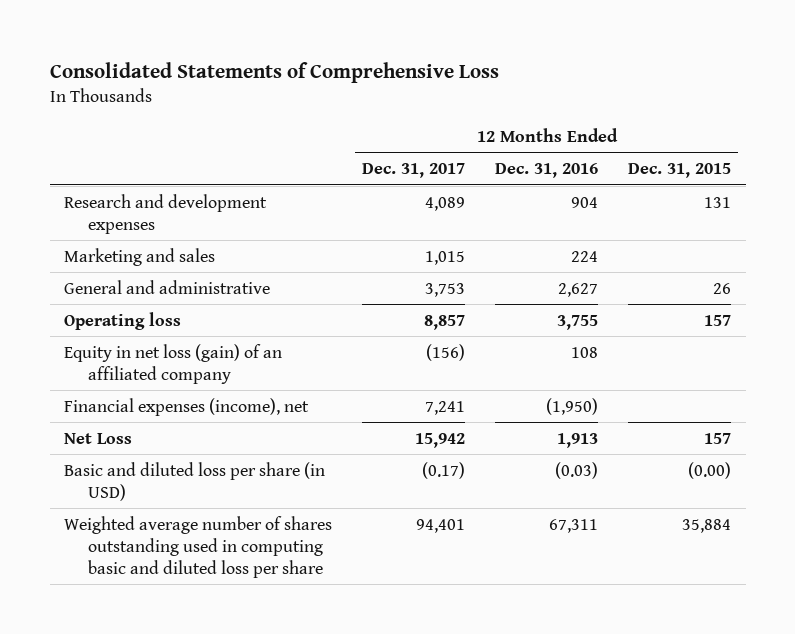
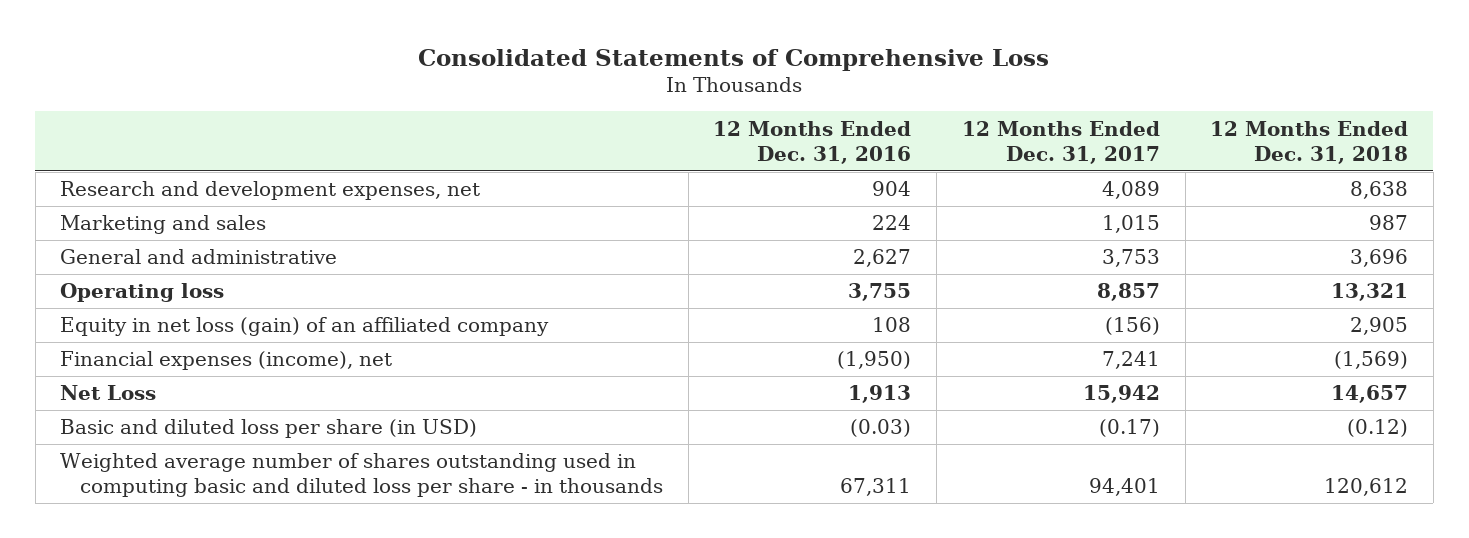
[627,163,731,179] Dec. 31, 2015 -> none
none -> [1210,120,1409,164] 12 Months Ended Dec. 31, 2018
[64,193,268,234] Research and development expenses -> [60,181,481,201] Research and development expenses, net
[64,515,333,578] Weighted average number of shares outstanding used in computing basic and diluted loss per share -> [60,453,663,498] Weighted average number of shares outstanding used in computing basic and diluted loss per share - in thousands

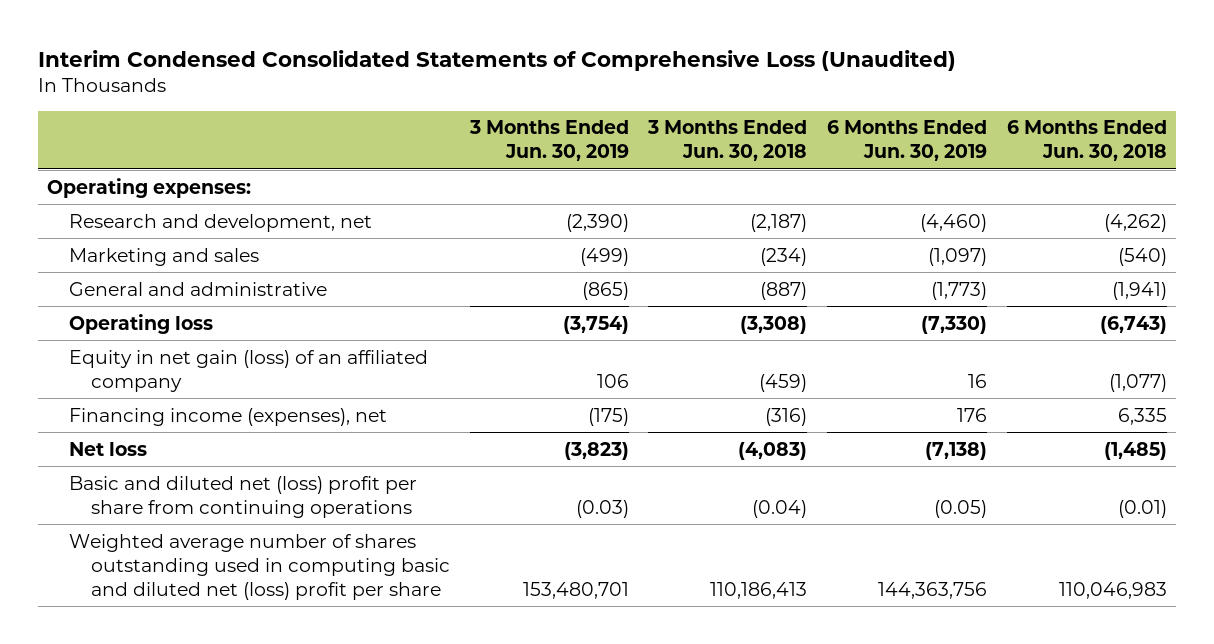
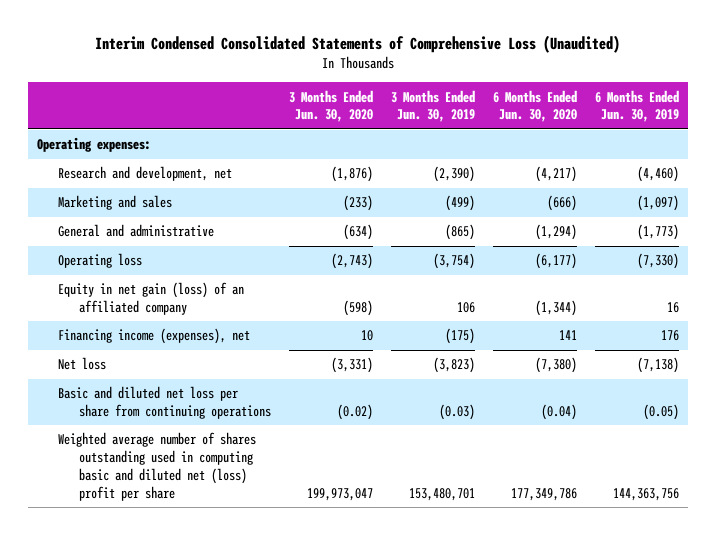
[647,120,808,162] 3 Months Ended Jun. 30, 2018 -> none
[1006,120,1167,162] 6 Months Ended Jun. 30, 2018 -> none
none -> [289,89,374,123] 3 Months Ended Jun. 30, 2020
none -> [493,89,578,123] 6 Months Ended Jun. 30, 2020
[69,475,418,518] Basic and diluted net (loss) profit per share from continuing operations -> [57,386,272,420] Basic and diluted net loss per share from continuing operations

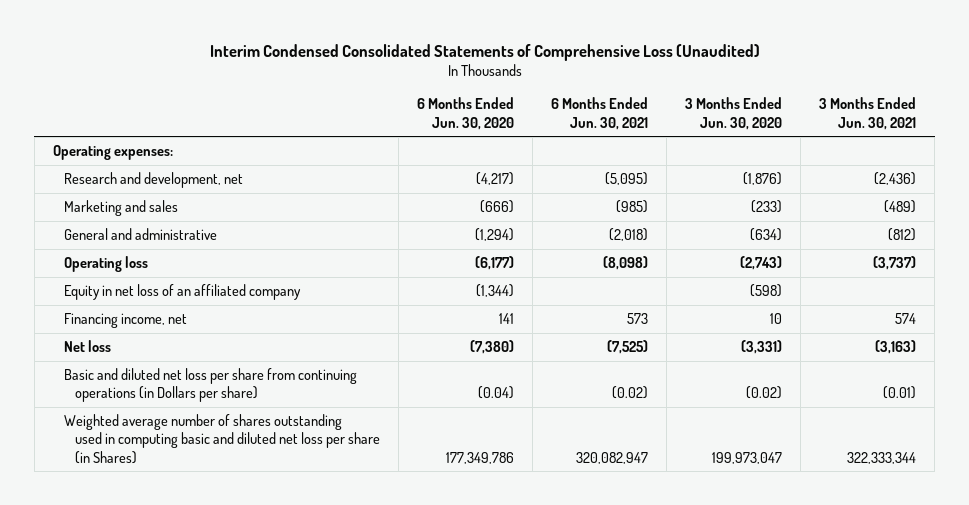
[391,89,476,123] 3 Months Ended Jun. 30, 2019 -> none
[595,89,680,123] 6 Months Ended Jun. 30, 2019 -> none
none -> [551,97,649,130] 6 Months Ended Jun. 30, 2021
none -> [819,97,917,130] 3 Months Ended Jun. 30, 2021
[57,282,244,316] Equity in net gain (loss) of an affiliated company -> [64,284,302,301] Equity in net loss of an affiliated company
[57,328,250,345] Financing income (expenses), net -> [64,313,188,329] Financing income, net
[57,386,272,420] Basic and diluted net loss per share from continuing operations -> [64,368,358,403] Basic and diluted net loss per share from continuing operations (in Dollars per share)
[57,432,256,501] Weighted average number of shares outstanding used in computing basic and diluted net (loss) profit per share -> [64,414,381,464] Weighted average number of shares outstanding used in computing basic and diluted net loss per share (in Shares)

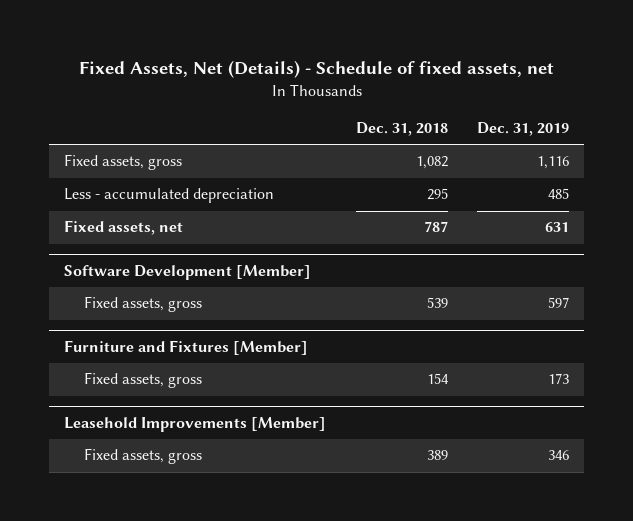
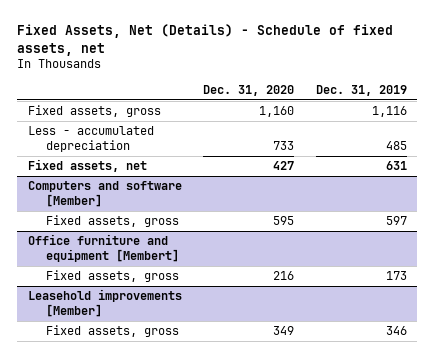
[355,122,448,137] Dec. 31, 2018 -> none
none -> [203,84,295,96] Dec. 31, 2020
[64,264,312,280] Software Development [Member] -> [27,181,182,207] Computers and software [Member]
[64,339,309,355] Furniture and Fixtures [Member] -> [27,234,179,262] Office furniture and equipment [Membert]
[64,416,327,432] Leasehold Improvements [Member] -> [27,289,182,317] Leasehold improvements [Member]

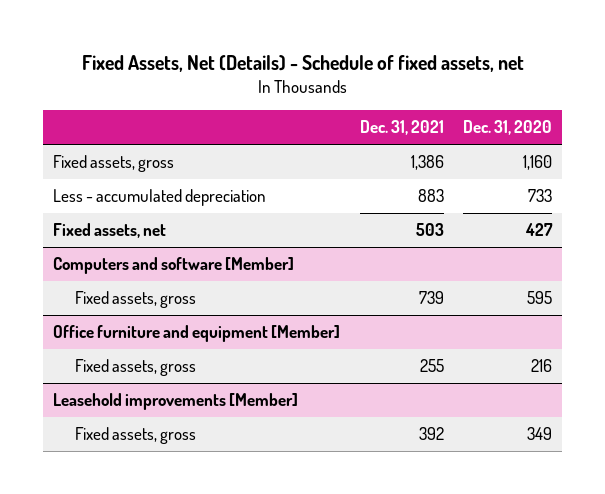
[315,84,407,96] Dec. 31, 2019 -> none
none -> [359,120,444,136] Dec. 31, 2021
[27,234,179,262] Office furniture and equipment [Membert] -> [53,325,341,343] Office furniture and equipment [Member]

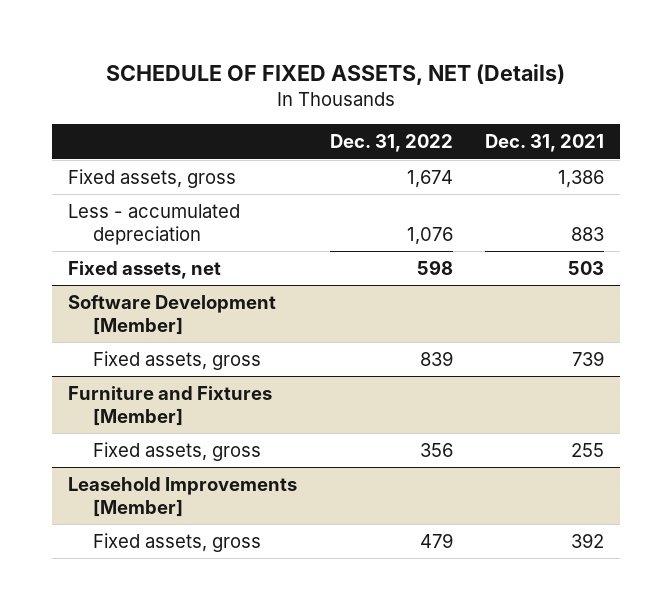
[81,54,524,72] Fixed Assets, Net (Details) - Schedule of fixed assets, net -> [106,63,566,85] SCHEDULE OF FIXED ASSETS, NET (Details)
[463,120,553,136] Dec. 31, 2020 -> none
none -> [329,134,453,153] Dec. 31, 2022
[53,257,295,275] Computers and software [Member] -> [68,294,277,335] Software Development [Member]
[53,325,341,343] Office furniture and equipment [Member] -> [68,385,273,426] Furniture and Fixtures [Member]
[53,393,299,411] Leasehold improvements [Member] -> [68,476,298,517] Leasehold Improvements [Member]

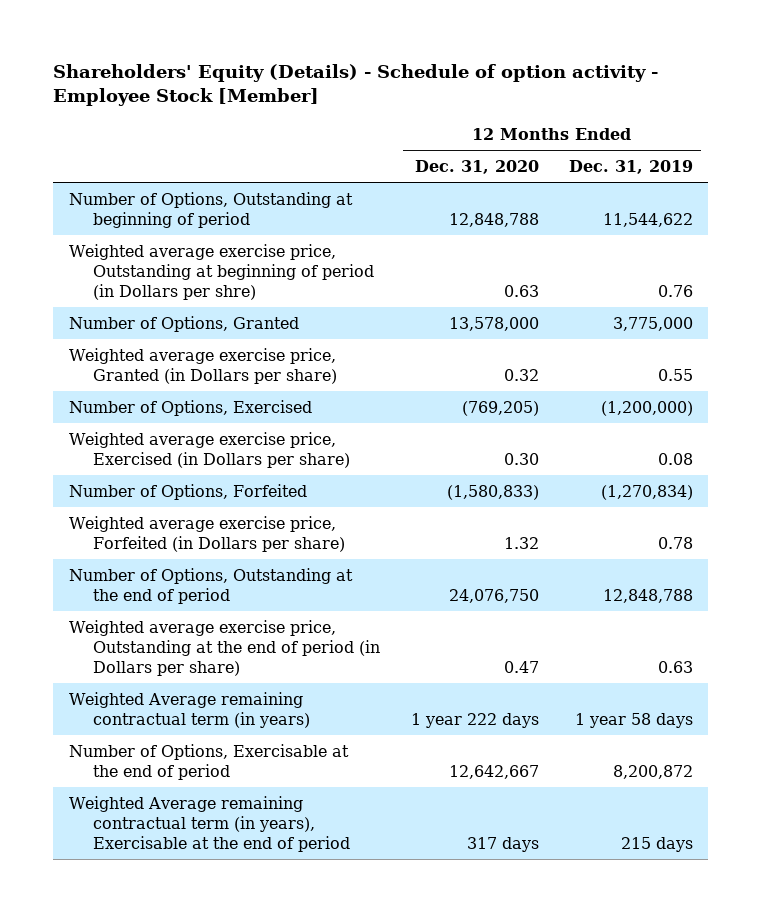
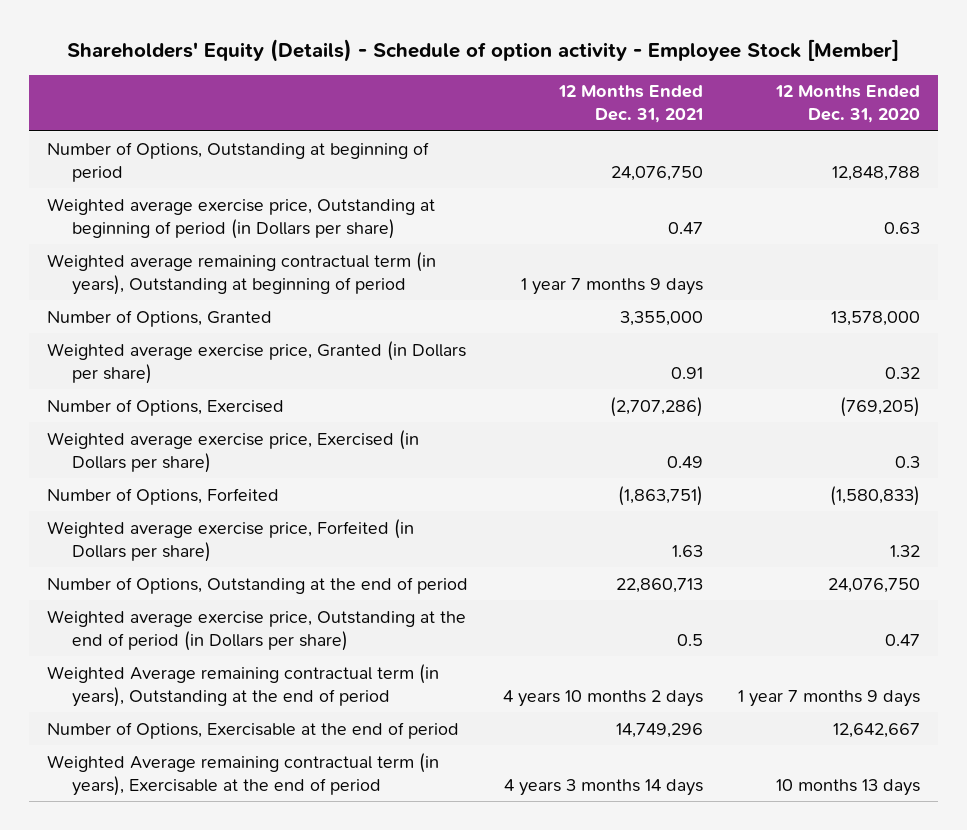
[568,160,693,175] Dec. 31, 2019 -> none
none -> [557,85,703,124] 12 Months Ended Dec. 31, 2021
[68,243,375,301] Weighted average exercise price, Outstanding at beginning of period (in Dollars per shre) -> [46,197,435,239] Weighted average exercise price, Outstanding at beginning of period (in Dollars per share)
none -> [46,251,436,295] Weighted average remaining contractual term (in years), Outstanding at beginning of period
[503,452,539,465] 0.30 -> [895,455,921,468] 0.3
[68,691,311,728] Weighted Average remaining contractual term (in years) -> [46,663,439,707] Weighted Average remaining contractual term (in years), Outstanding at the end of period
[410,712,539,728] 1 year 222 days -> [738,689,921,707] 1 year 7 months 9 days
[466,837,539,853] 317 days -> [776,778,921,796] 10 months 13 days

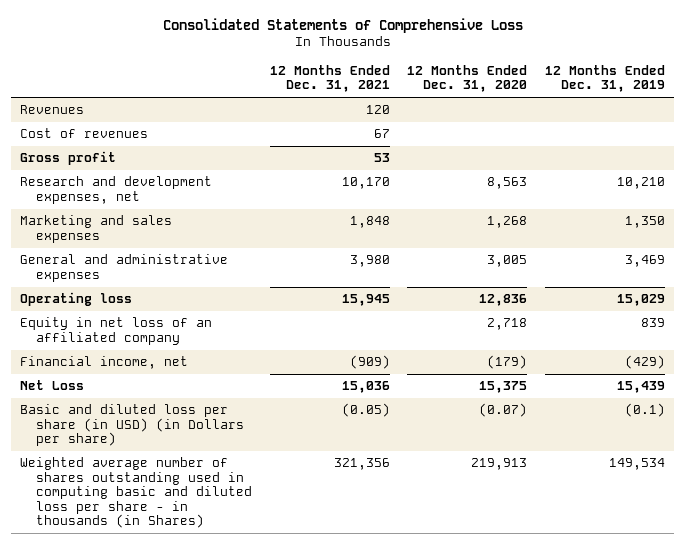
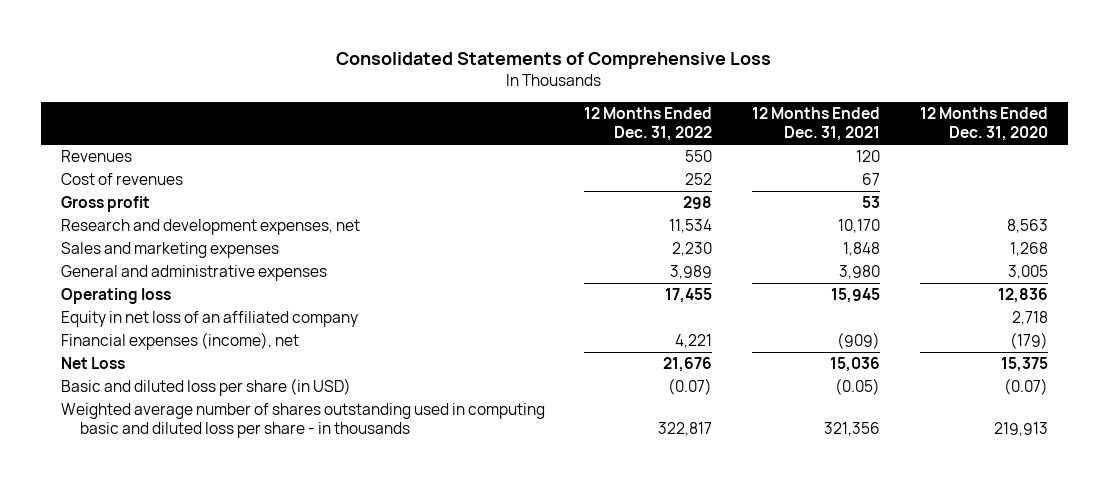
[545,64,666,93] 12 Months Ended Dec. 31, 2019 -> none
none -> [584,107,713,142] 12 Months Ended Dec. 31, 2022
[19,215,172,243] Marketing and sales expenses -> [60,242,279,259] Sales and marketing expenses
[19,356,188,370] Financial income, net -> [60,332,299,351] Financial expenses (income), net
[19,404,244,447] Basic and diluted loss per share (in USD) (in Dollars per share) -> [60,378,351,397] Basic and diluted loss per share (in USD)
[19,457,252,529] Weighted average number of shares outstanding used in computing basic and diluted loss per share - in thousands (in Shares) -> [60,403,545,439] Weighted average number of shares outstanding used in computing basic and diluted loss per share - in thousands

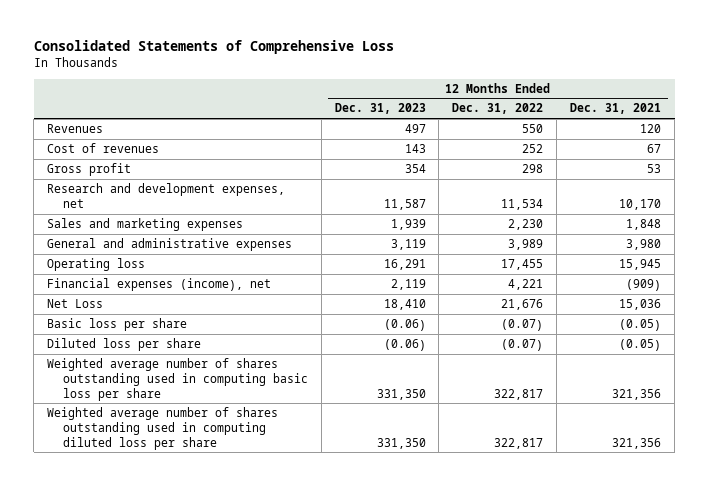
[919,107,1048,142] 12 Months Ended Dec. 31, 2020 -> none
none -> [334,103,426,115] Dec. 31, 2023
[60,311,358,328] Equity in net loss of an affiliated company -> none
[60,378,351,397] Basic and diluted loss per share (in USD) -> [46,318,187,332] Basic loss per share
none -> [46,338,201,352] Diluted loss per share
[60,403,545,439] Weighted average number of shares outstanding used in computing basic and diluted loss per share - in thousands -> [46,358,308,401] Weighted average number of shares outstanding used in computing basic loss per share
none -> [46,407,278,450] Weighted average number of shares outstanding used in computing diluted loss per share

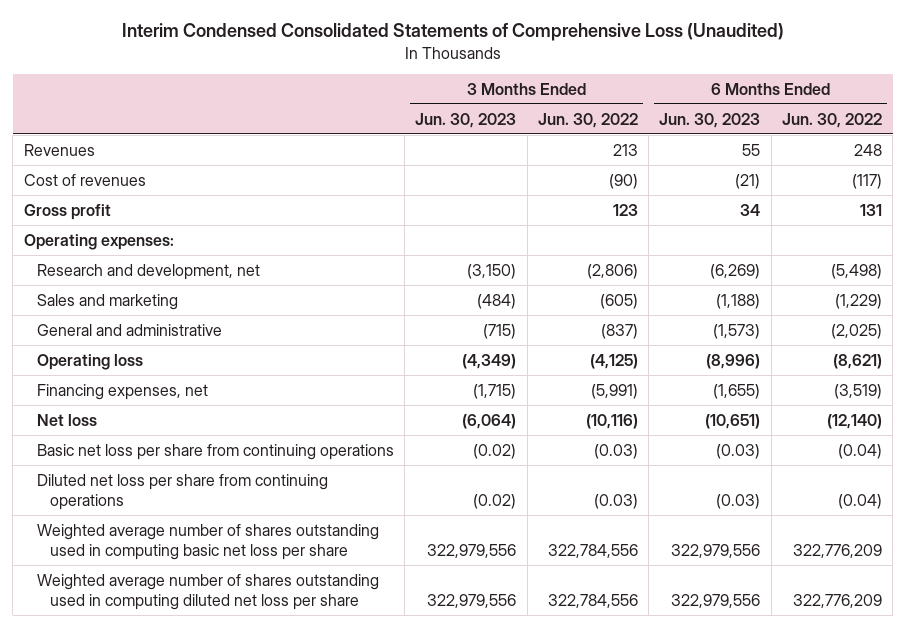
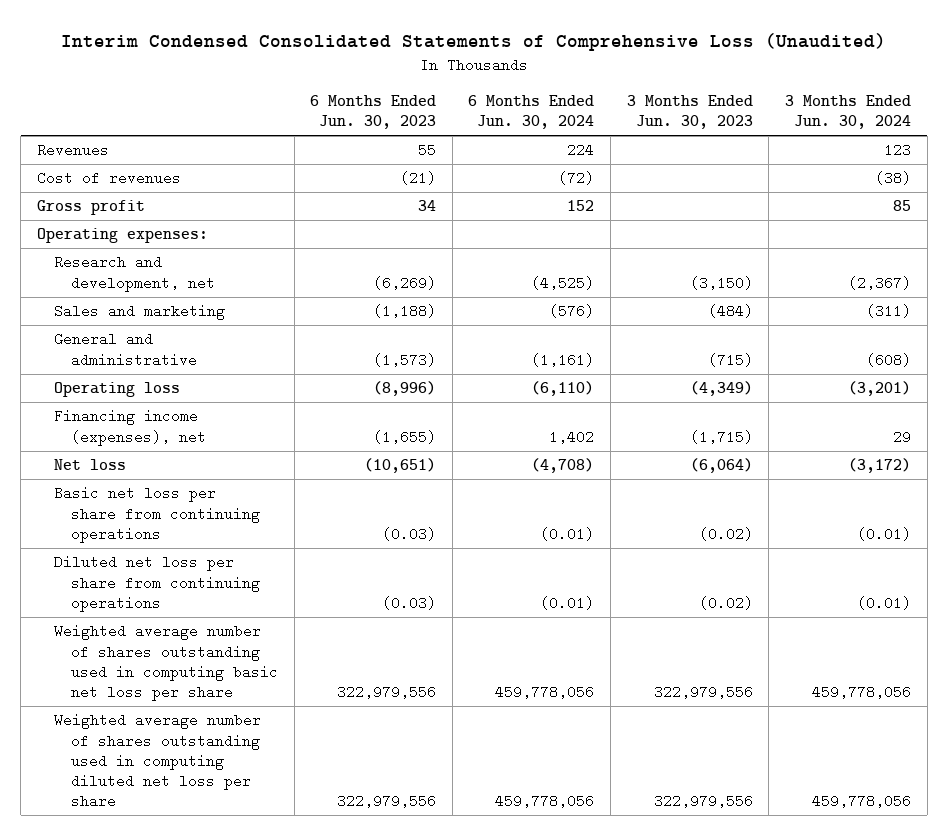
[537,112,638,128] Jun. 30, 2022 -> none
[781,112,882,128] Jun. 30, 2022 -> none
none -> [468,95,595,130] 6 Months Ended Jun. 30, 2024
none -> [784,95,911,130] 3 Months Ended Jun. 30, 2024
[36,383,208,400] Financing expenses, net -> [53,409,206,446] Financing income (expenses), net

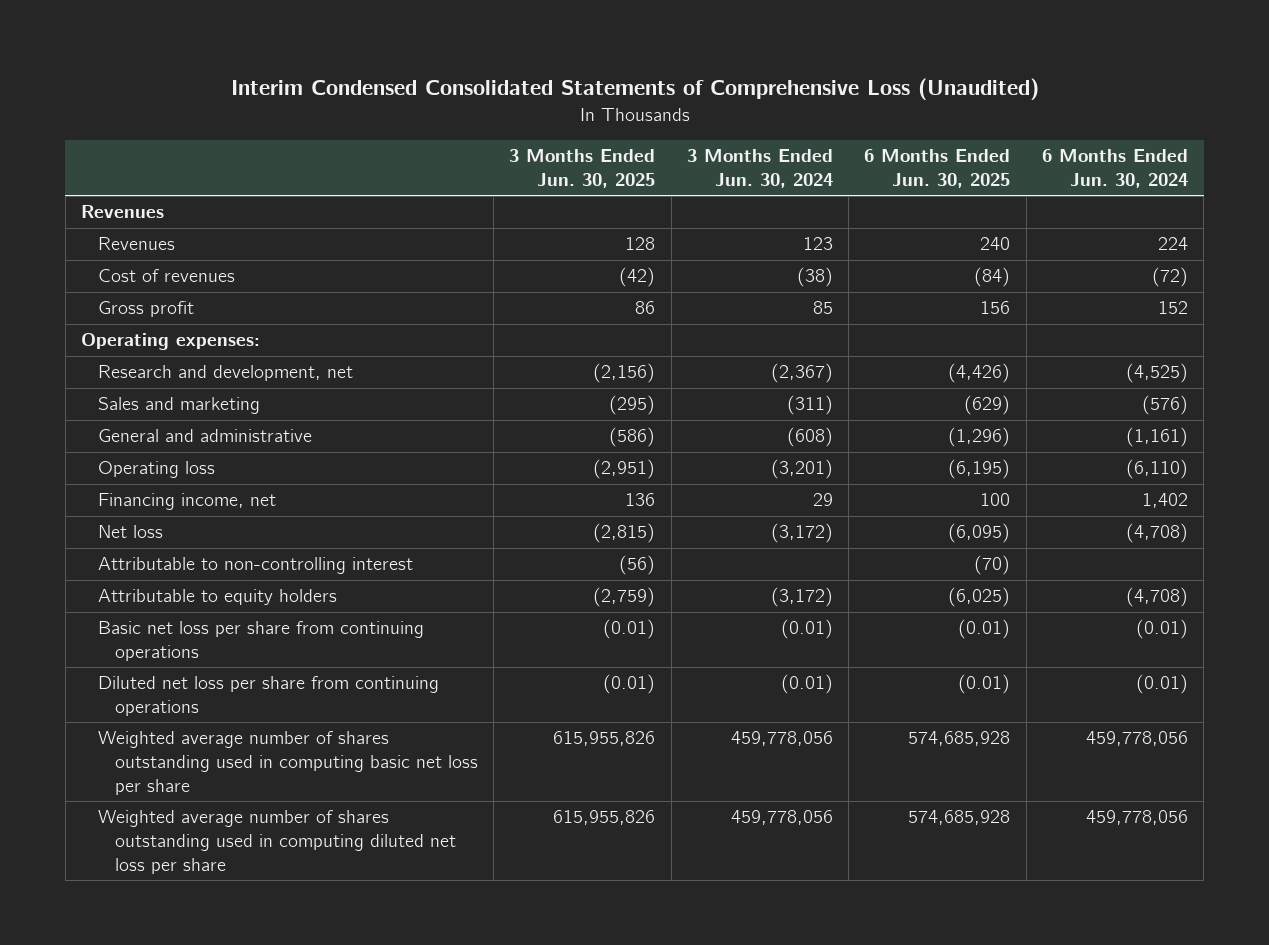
[310,95,437,130] 6 Months Ended Jun. 30, 2023 -> none
[626,95,753,130] 3 Months Ended Jun. 30, 2023 -> none
none -> [509,149,656,188] 3 Months Ended Jun. 30, 2025
none -> [864,149,1011,188] 6 Months Ended Jun. 30, 2025
none -> [81,205,165,219] Revenues
[53,409,206,446] Financing income (expenses), net -> [97,493,276,511] Financing income, net
none -> [97,557,413,575] Attributable to non-controlling interest
none -> [97,589,337,606] Attributable to equity holders

